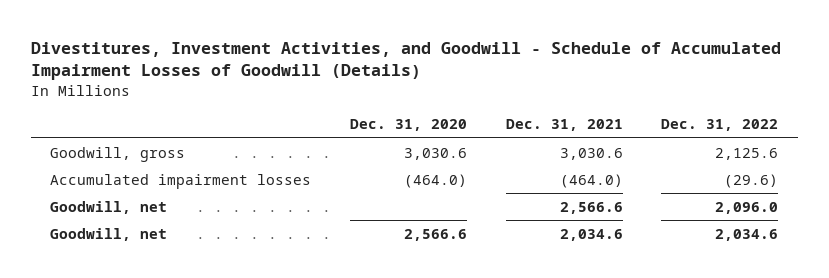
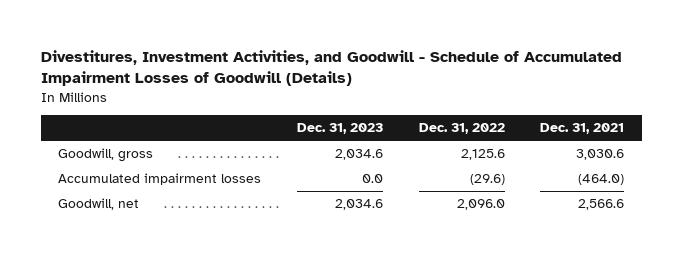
[350,119,468,132] Dec. 31, 2020 -> none
none -> [296,123,383,135] Dec. 31, 2023
[50,227,168,241] Goodwill, net -> none

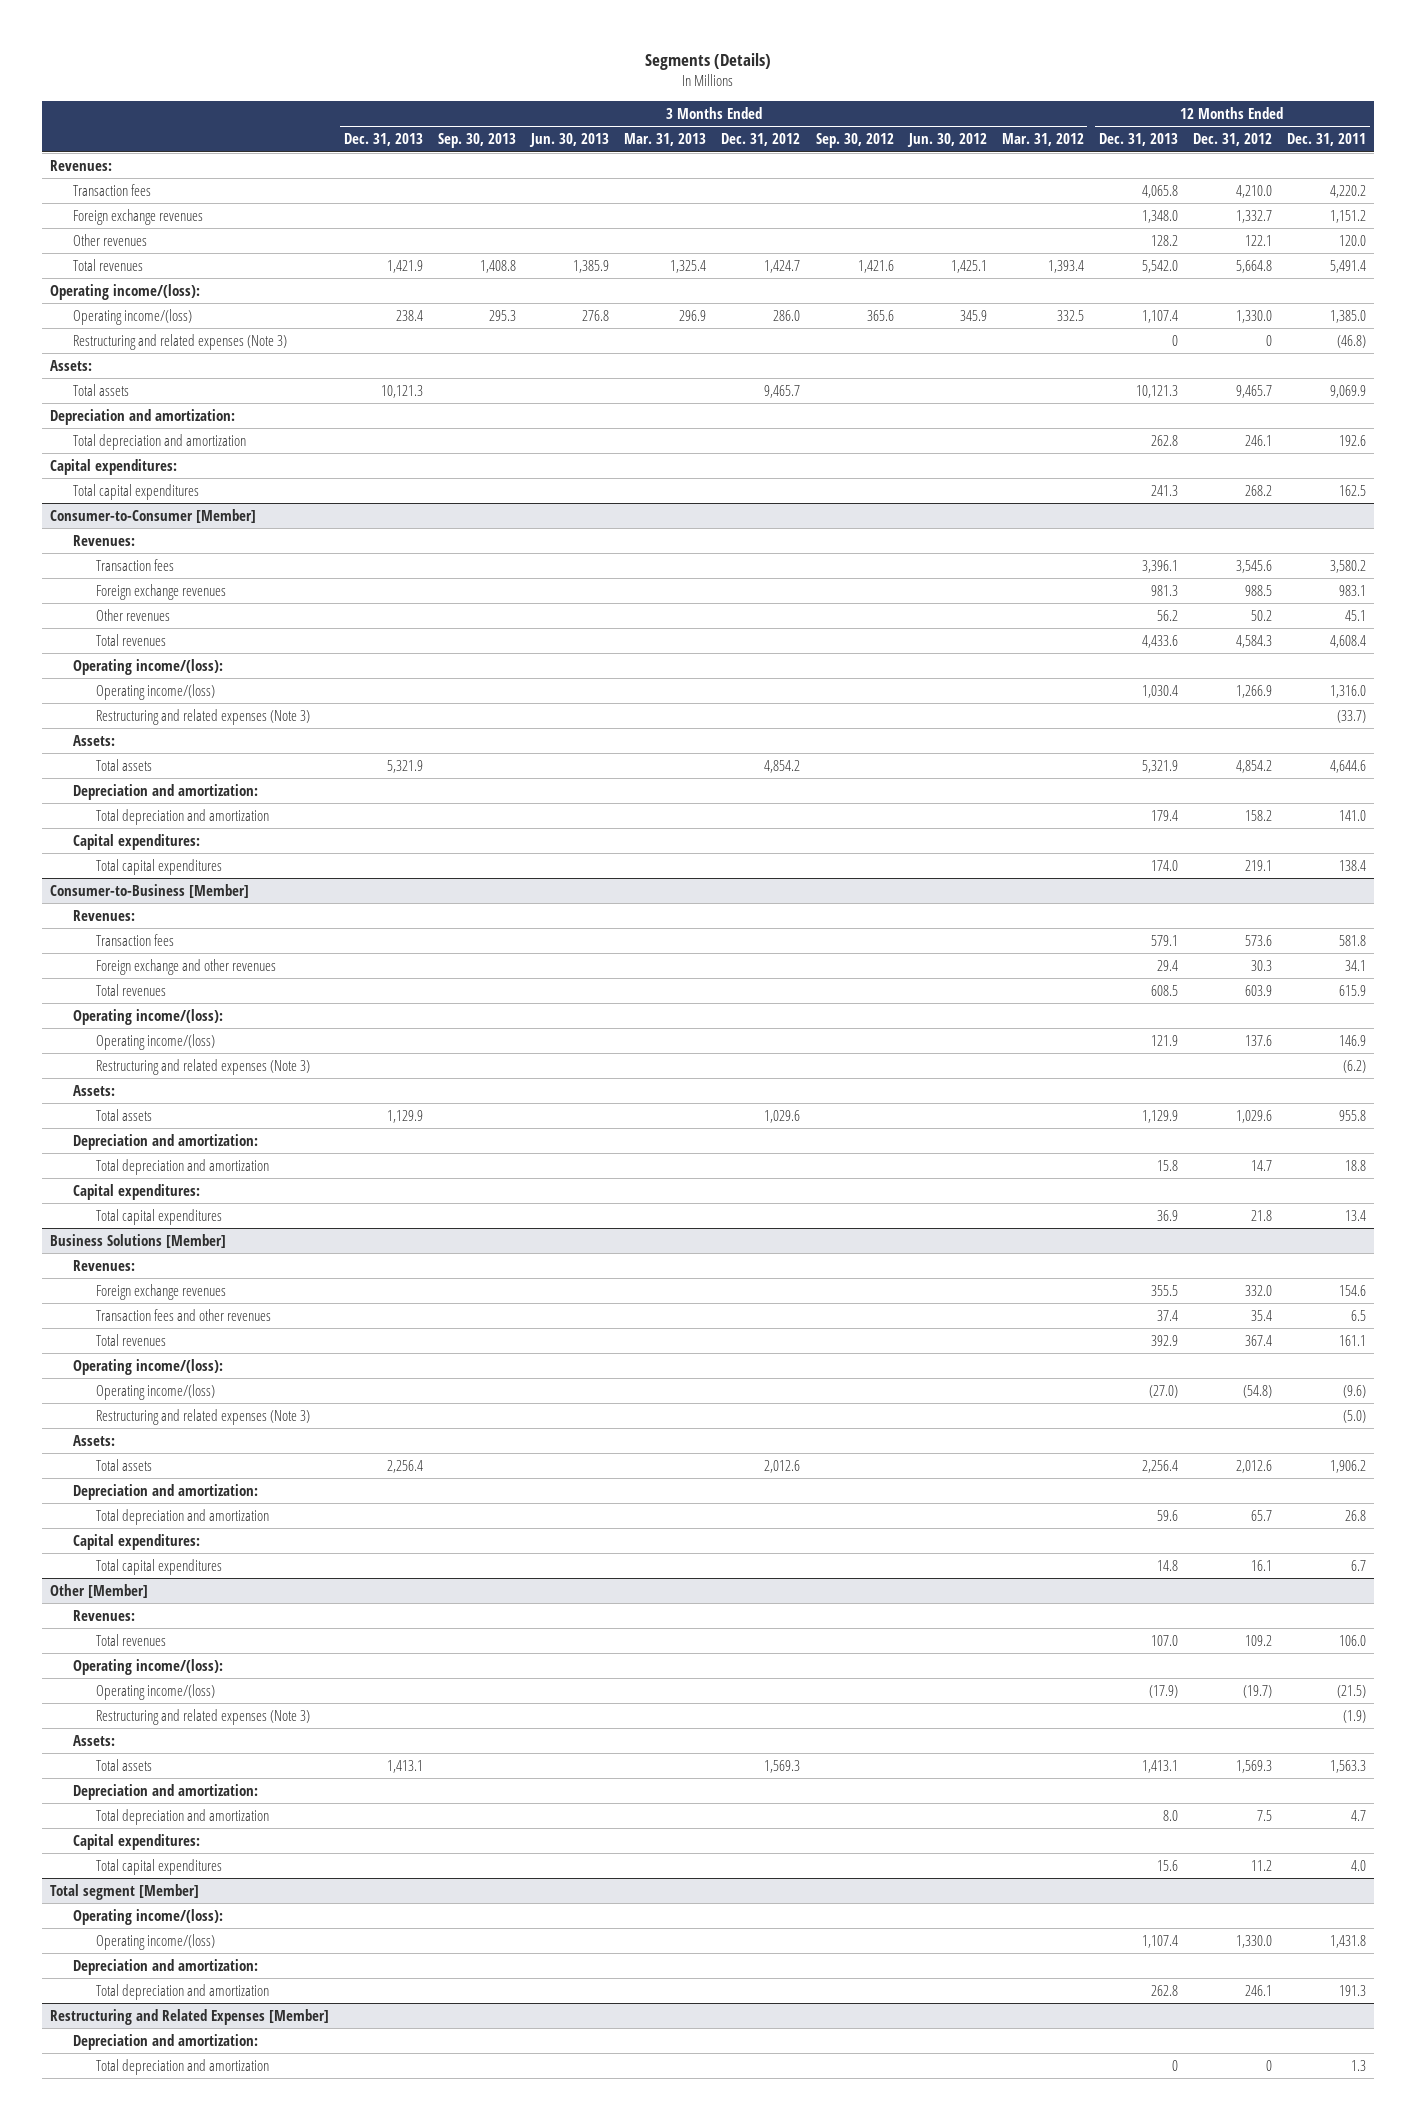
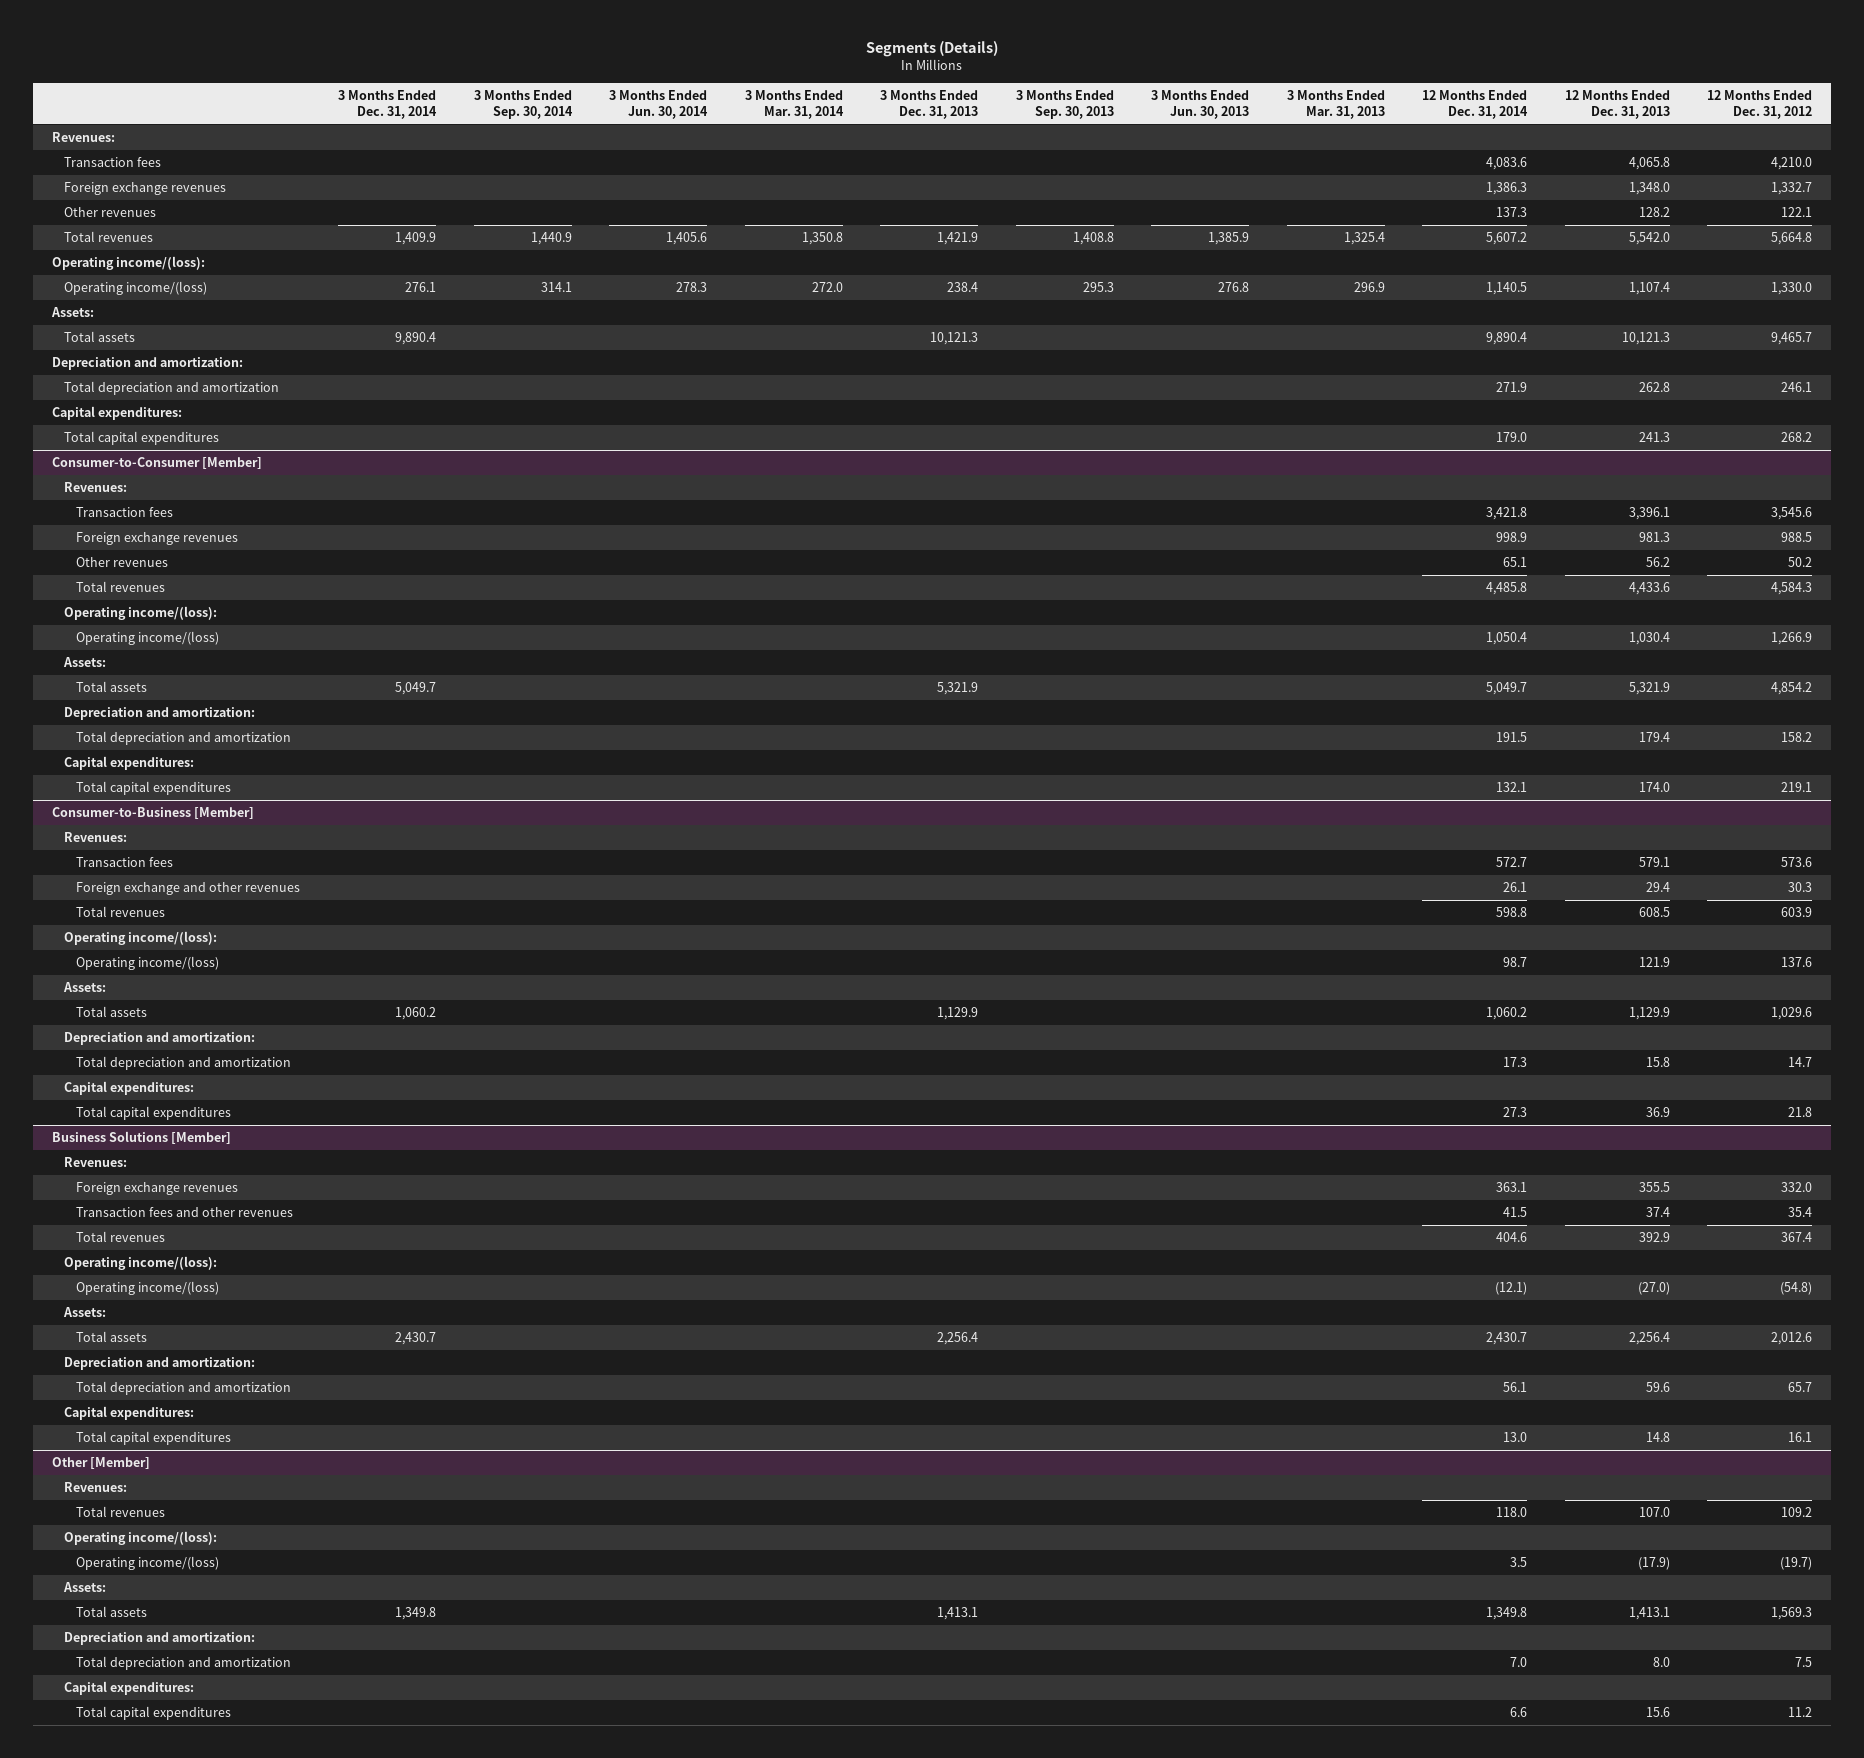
[721,133,801,147] Dec. 31, 2012 -> none
[815,133,894,149] Sep. 30, 2012 -> none
[906,133,987,148] Jun. 30, 2012 -> none
[1001,133,1084,147] Mar. 31, 2012 -> none
[1286,133,1366,147] Dec. 31, 2011 -> none
none -> [338,89,438,119] 3 Months Ended Dec. 31, 2014
none -> [473,89,573,119] 3 Months Ended Sep. 30, 2014
none -> [609,89,709,119] 3 Months Ended Jun. 30, 2014
none -> [744,89,844,119] 3 Months Ended Mar. 31, 2014
none -> [1422,89,1529,119] 12 Months Ended Dec. 31, 2014
[73,334,288,351] Restructuring and related expenses (Note 3) -> none
[96,709,311,726] Restructuring and related expenses (Note 3) -> none
[96,1059,311,1076] Restructuring and related expenses (Note 3) -> none
[96,1409,311,1426] Restructuring and related expenses (Note 3) -> none
[96,1709,311,1726] Restructuring and related expenses (Note 3) -> none
[50,1884,200,1901] Total segment [Member] -> none
[73,1909,224,1926] Operating income/(loss): -> none
[96,1934,216,1951] Operating income/(loss) -> none
[73,1959,259,1976] Depreciation and amortization: -> none
[96,1984,270,2001] Total depreciation and amortization -> none
[50,2009,330,2026] Restructuring and Related Expenses [Member] -> none
[73,2034,259,2051] Depreciation and amortization: -> none
[96,2059,270,2076] Total depreciation and amortization -> none

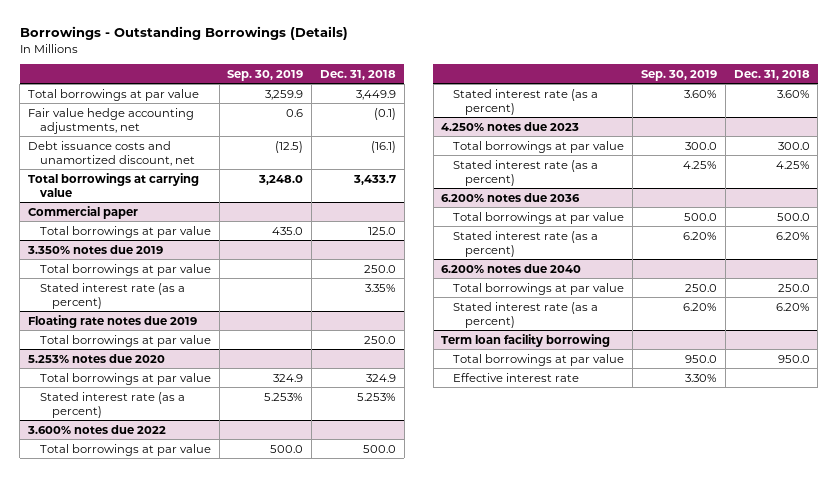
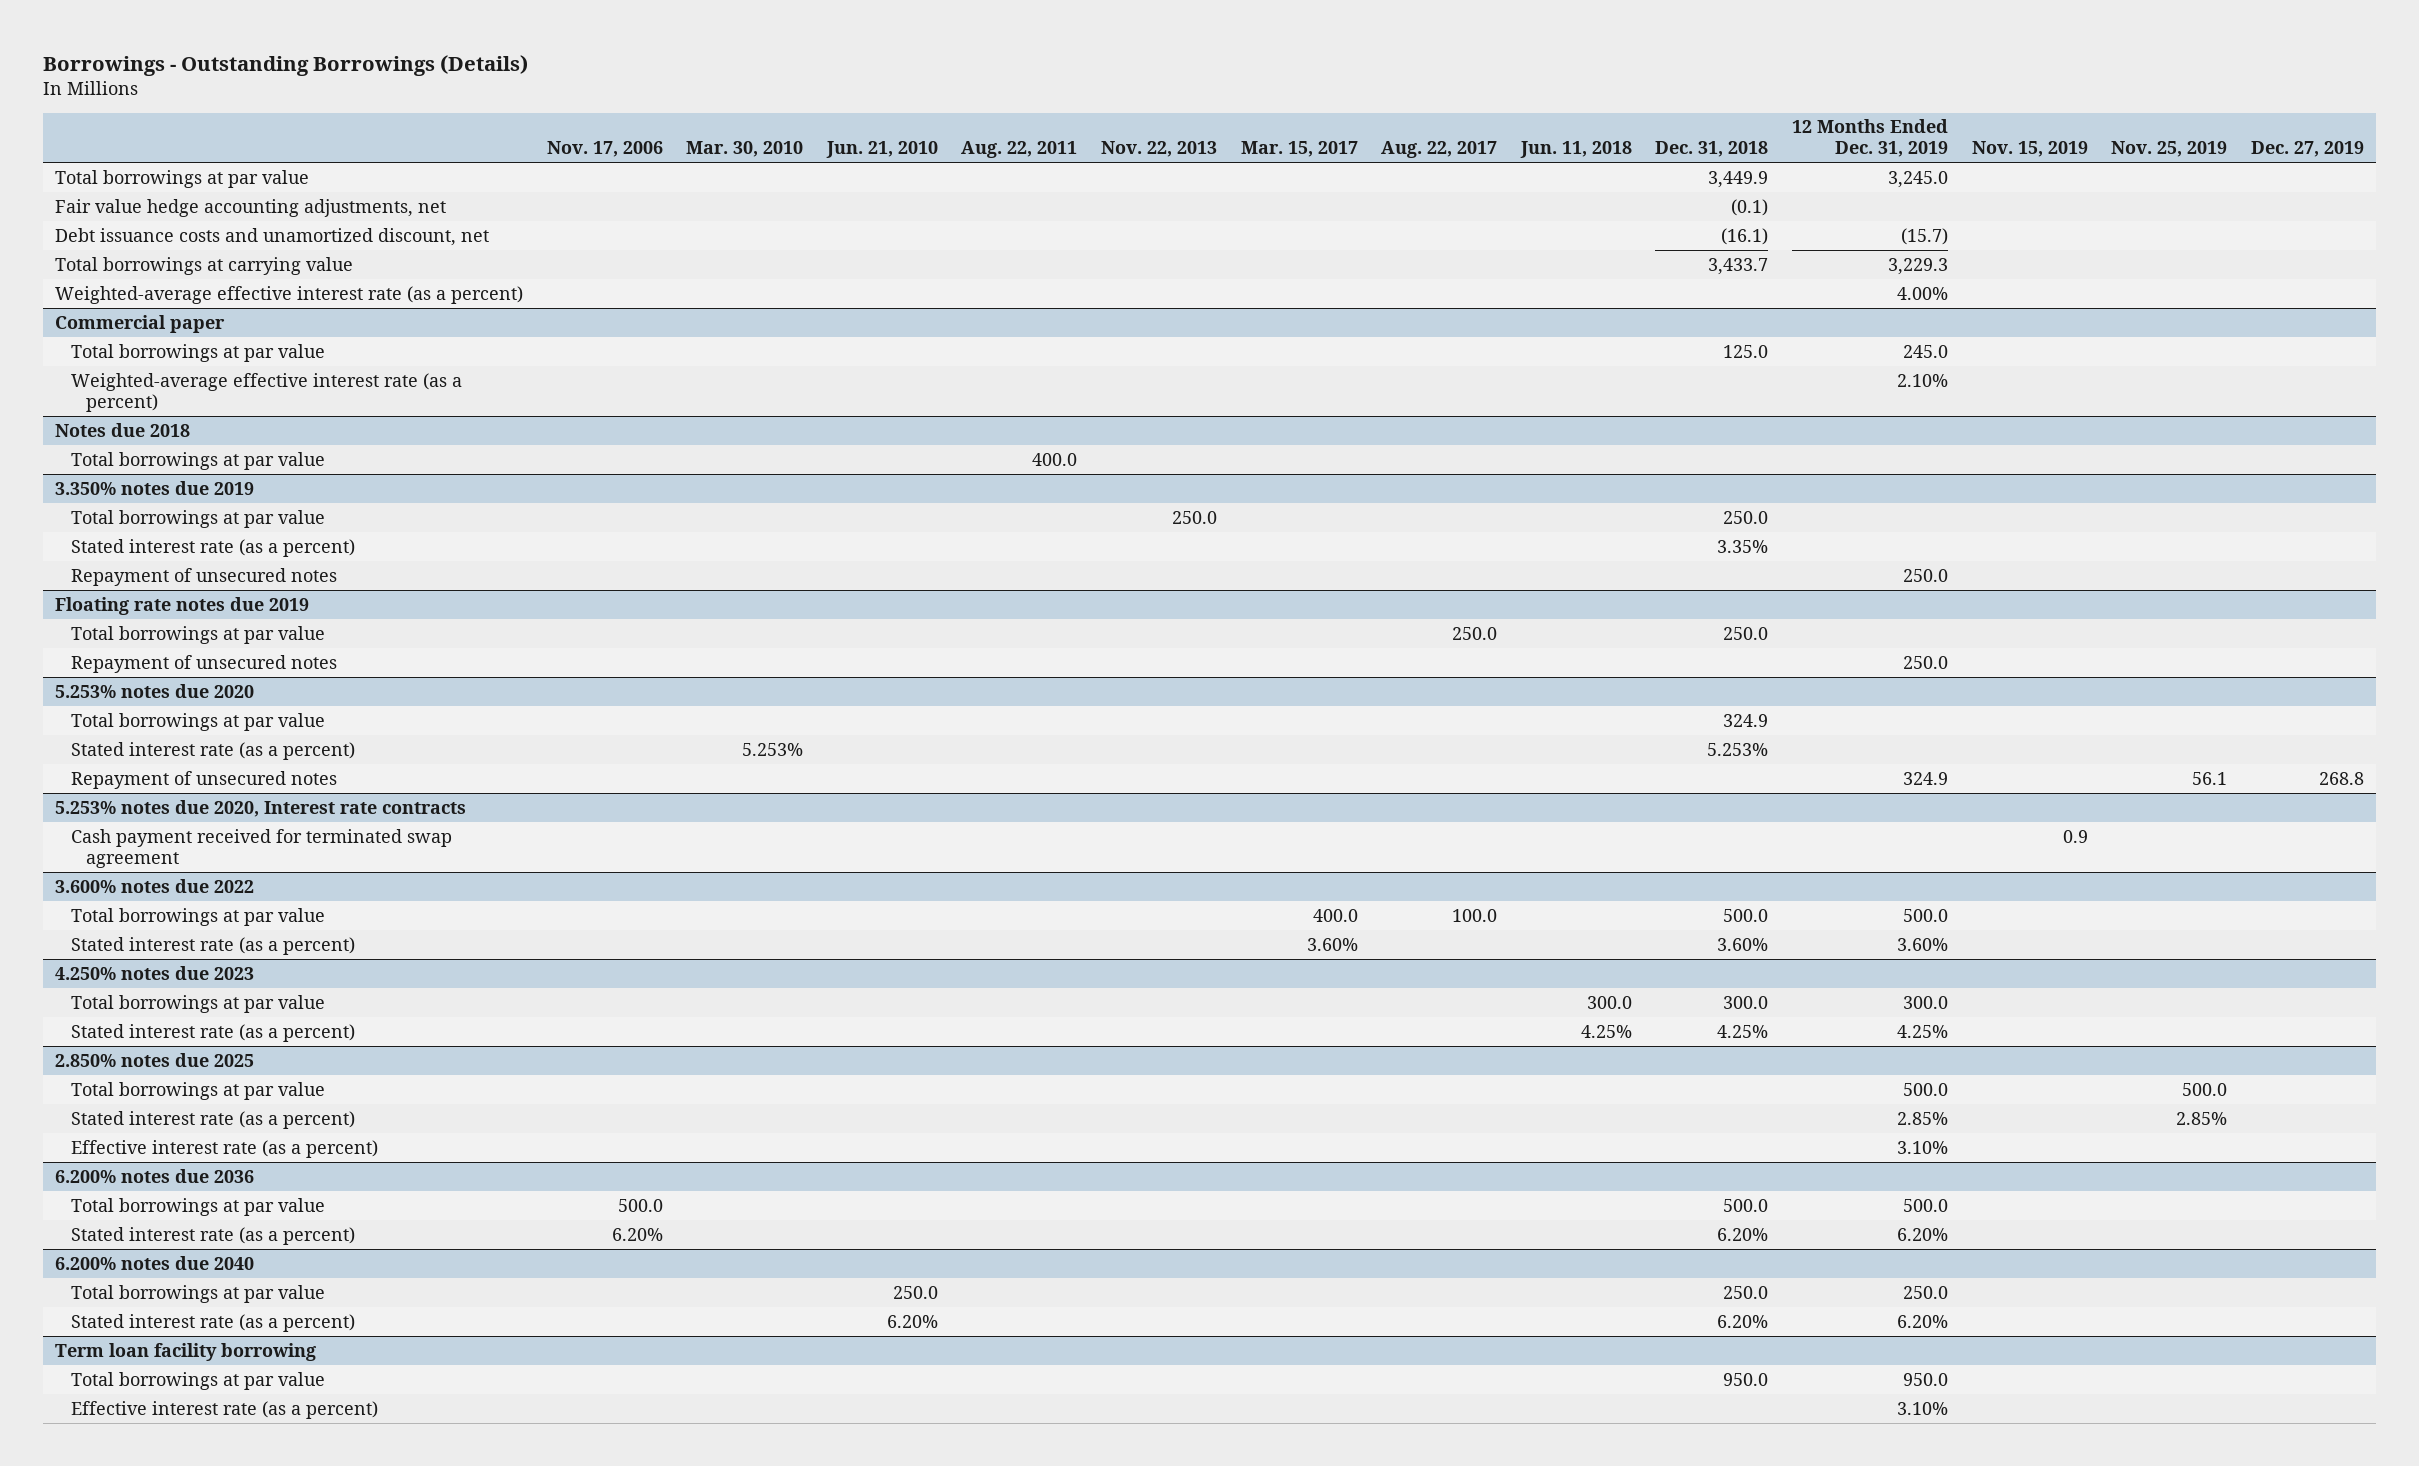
[227,69,304,81] Sep. 30, 2019 -> none
none -> [546,141,663,158] Nov. 17, 2006
none -> [686,141,804,158] Mar. 30, 2010
none -> [825,141,938,159] Jun. 21, 2010
none -> [961,141,1078,159] Aug. 22, 2011
none -> [1101,141,1218,158] Nov. 22, 2013
none -> [1240,141,1358,158] Mar. 15, 2017
none -> [1381,141,1498,159] Aug. 22, 2017
none -> [1519,141,1632,159] Jun. 11, 2018
none -> [1792,119,1949,158] 12 Months Ended Dec. 31, 2019
none -> [1971,141,2088,158] Nov. 15, 2019
none -> [2111,141,2228,158] Nov. 25, 2019
none -> [2250,141,2364,158] Dec. 27, 2019
none -> [55,285,524,304] Weighted-average effective interest rate (as a percent)
none -> [70,372,462,412] Weighted-average effective interest rate (as a percent)
none -> [55,422,191,437] Notes due 2018
none -> [70,451,325,470] Total borrowings at par value
none -> [70,567,337,586] Repayment of unsecured notes
none -> [70,654,337,673] Repayment of unsecured notes
none -> [70,770,337,789] Repayment of unsecured notes
none -> [55,799,467,817] 5.253% notes due 2020, Interest rate contracts
none -> [70,828,452,868] Cash payment received for terminated swap agreement
none -> [55,1052,255,1067] 2.850% notes due 2025
none -> [70,1081,325,1100] Total borrowings at par value
none -> [70,1110,355,1129] Stated interest rate (as a percent)
none -> [70,1139,378,1158] Effective interest rate (as a percent)
[453,372,580,382] Effective interest rate -> [70,1400,378,1419] Effective interest rate (as a percent)

